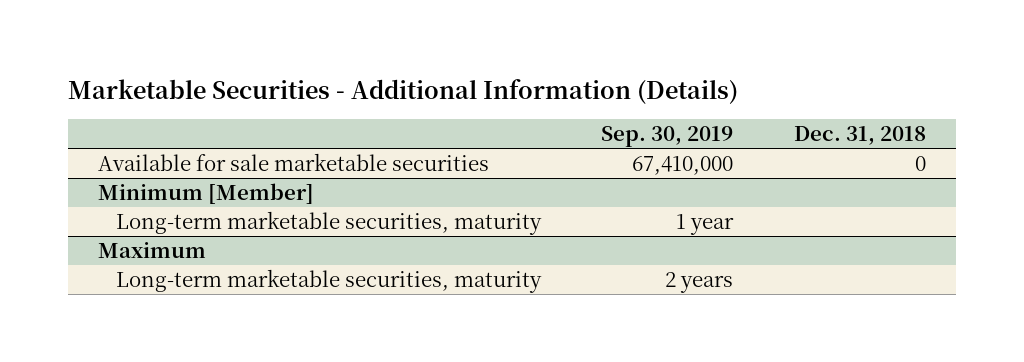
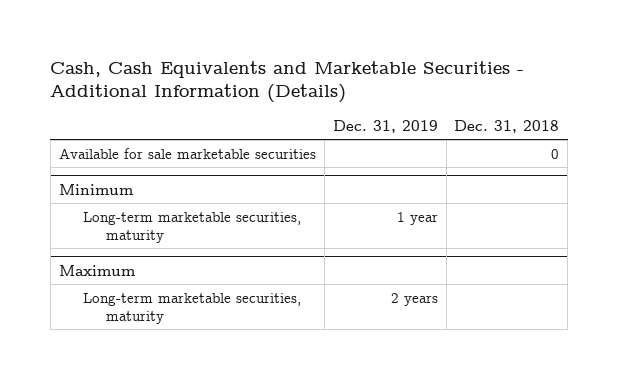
[67,79,738,105] Marketable Securities - Additional Information (Details) -> [50,60,525,104] Cash, Cash Equivalents and Marketable Securities - Additional Information (Details)
[601,126,734,148] Sep. 30, 2019 -> none
none -> [332,119,438,133] Dec. 31, 2019
[97,182,314,204] Minimum [Member] -> [58,183,133,195] Minimum

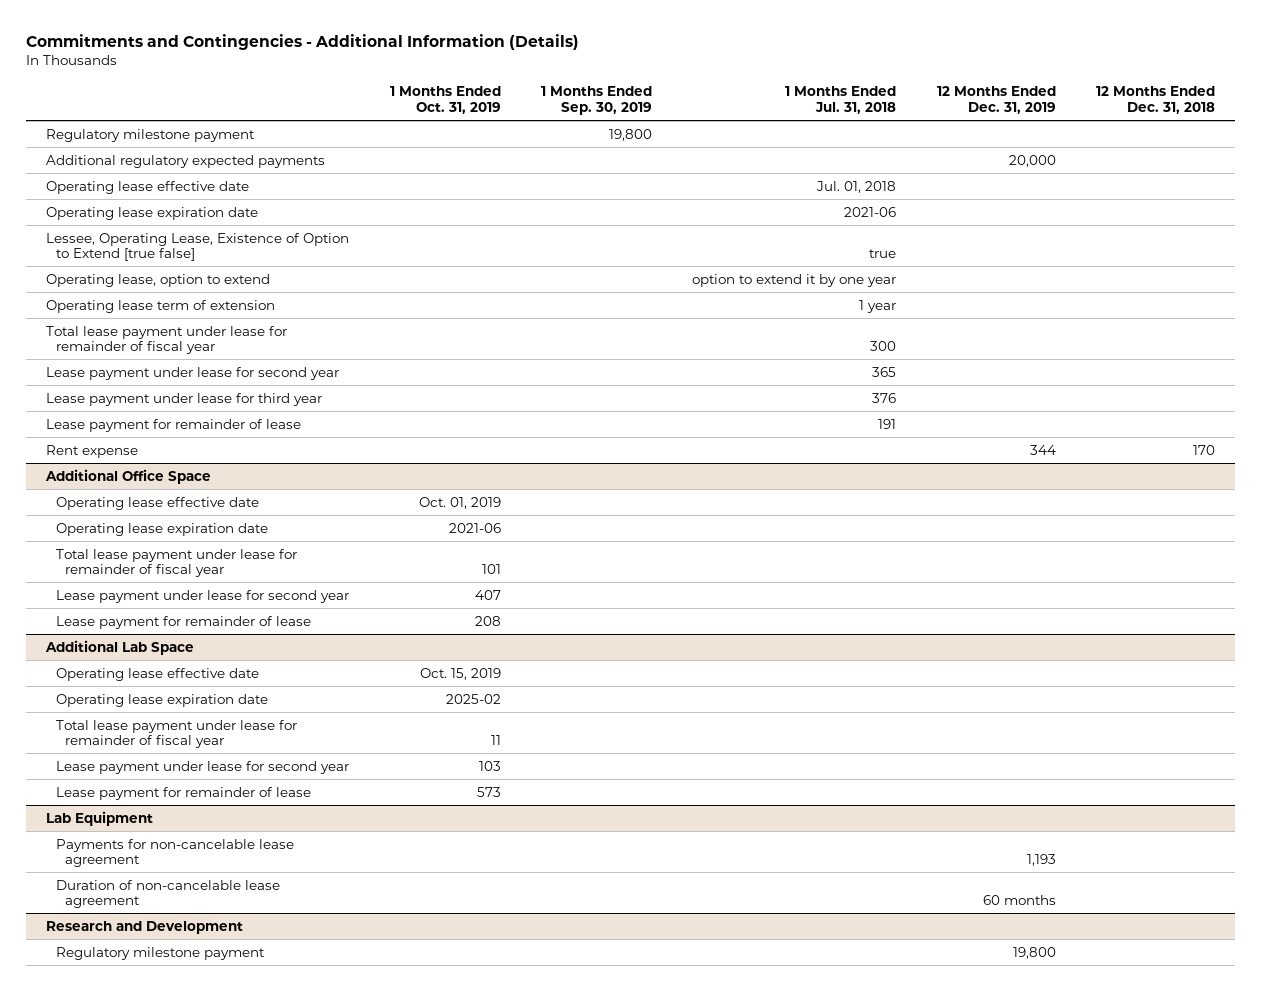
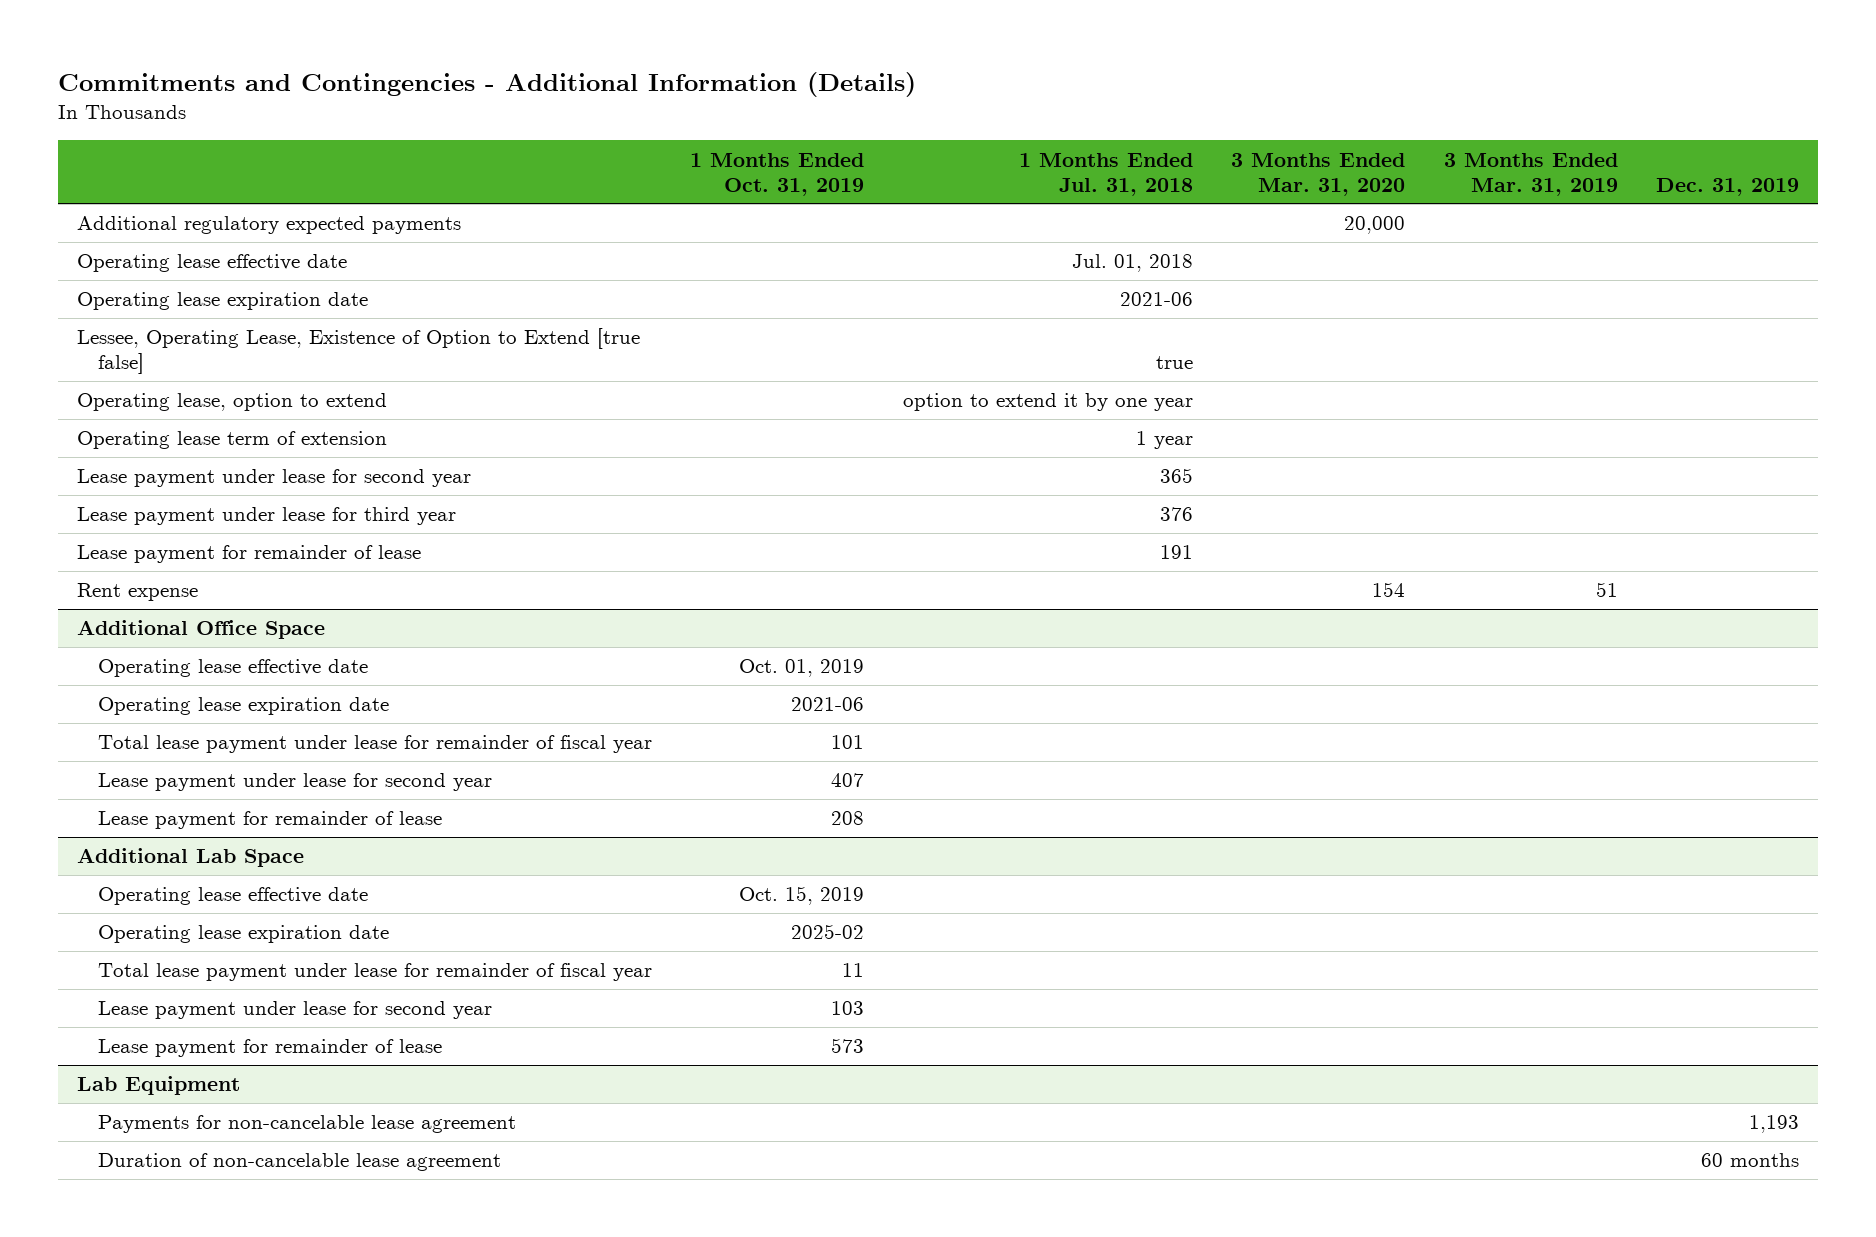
[540,86,652,115] 1 Months Ended Sep. 30, 2019 -> none
[936,86,1056,114] 12 Months Ended Dec. 31, 2019 -> none
[1095,86,1215,114] 12 Months Ended Dec. 31, 2018 -> none
none -> [1231,152,1406,196] 3 Months Ended Mar. 31, 2020
none -> [1443,152,1618,196] 3 Months Ended Mar. 31, 2019
none -> [1656,177,1800,196] Dec. 31, 2019
[46,128,256,142] Regulatory milestone payment -> none
[46,325,288,355] Total lease payment under lease for remainder of fiscal year -> none
[46,920,244,934] Research and Development -> none
[55,946,265,960] Regulatory milestone payment -> none

